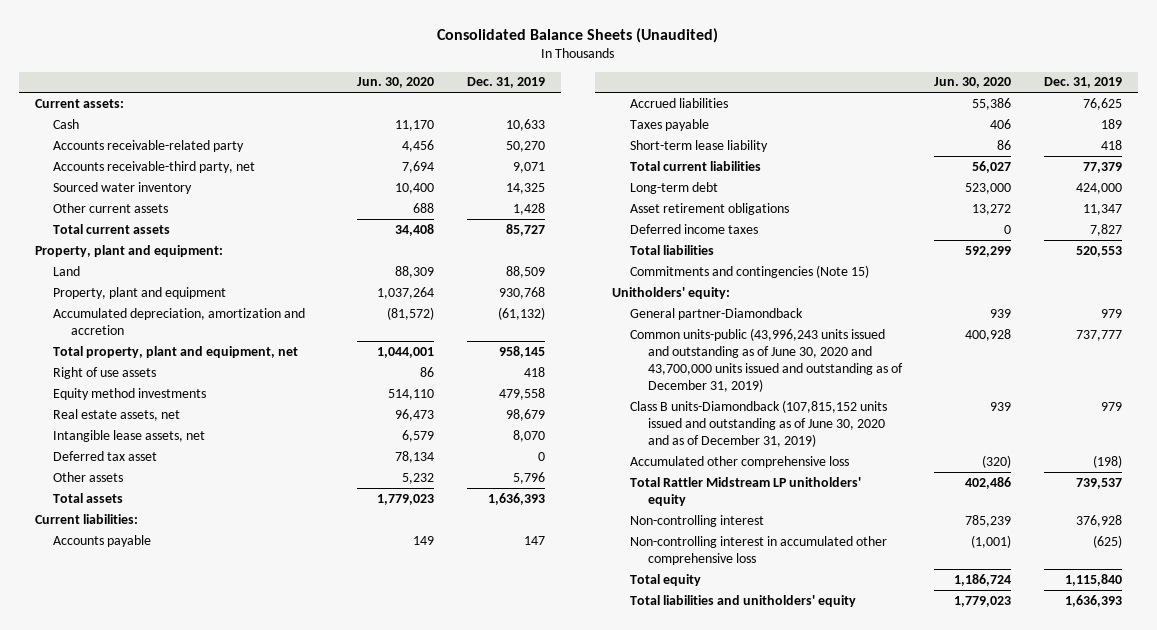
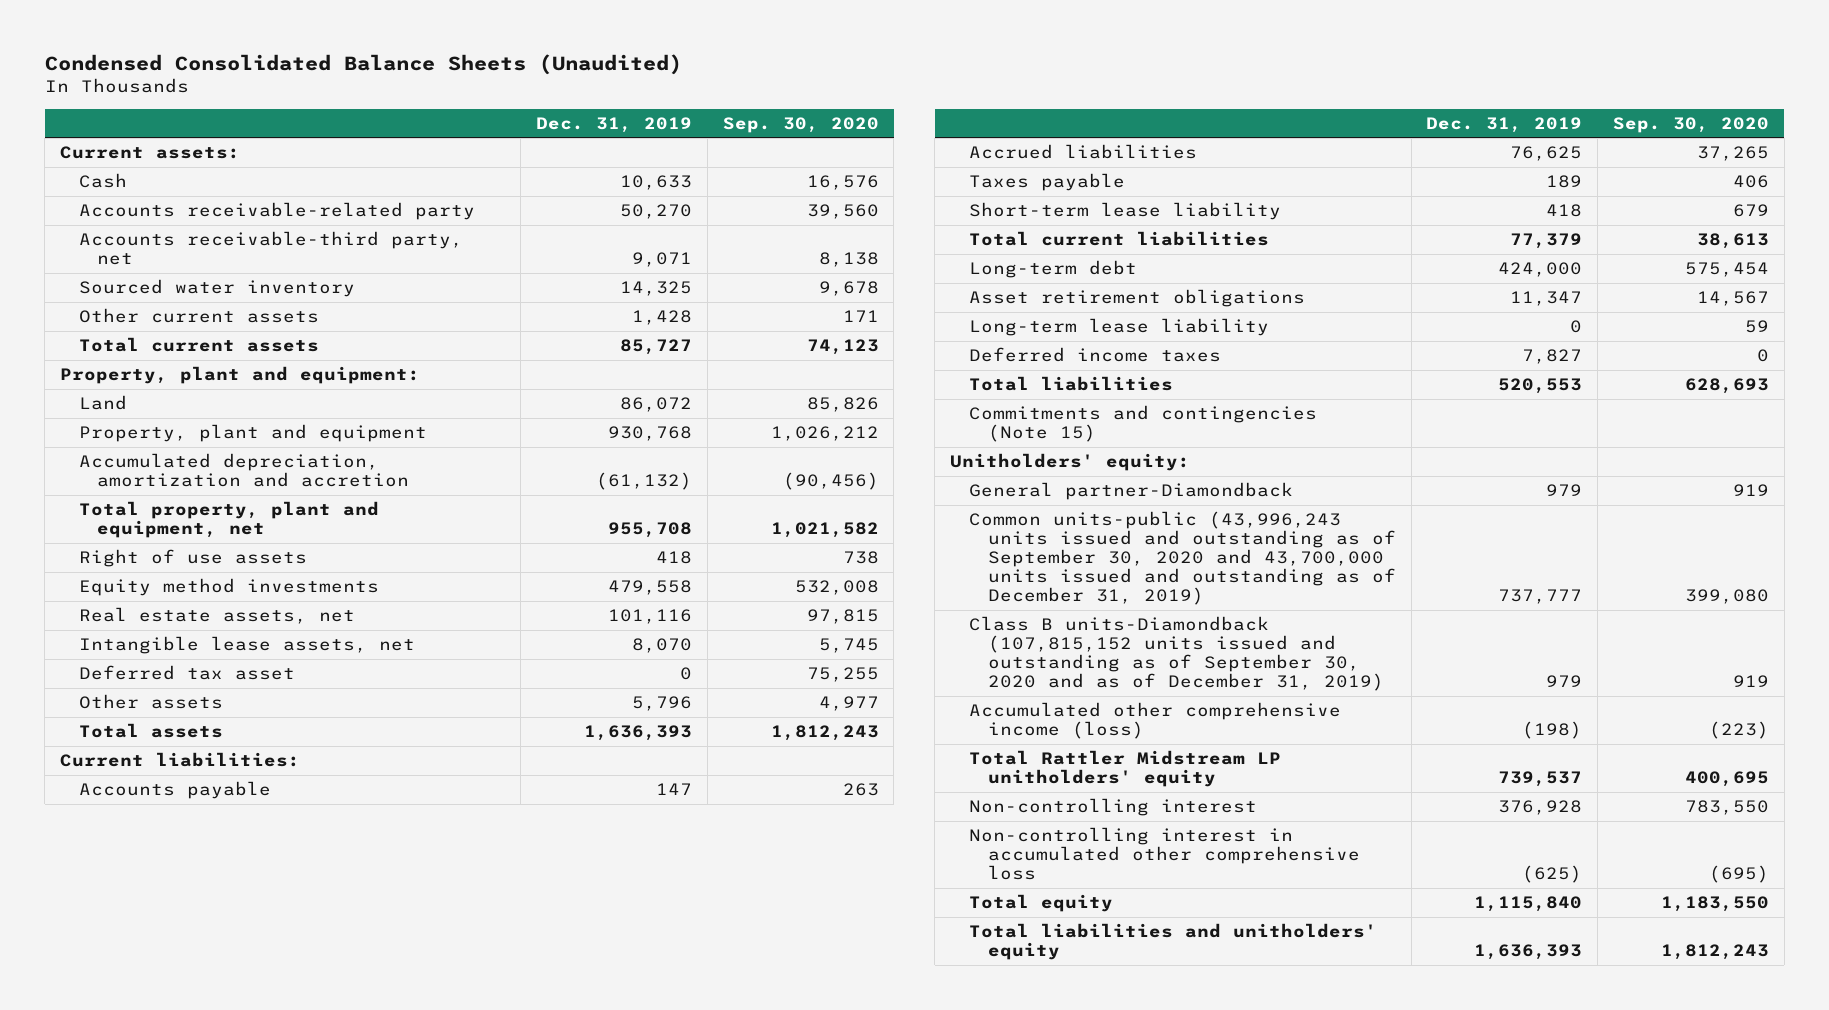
[437,27,719,43] Consolidated Balance Sheets (Unaudited) -> [44,54,682,76] Condensed Consolidated Balance Sheets (Unaudited)
[357,77,435,89] Jun. 30, 2020 -> none
none -> [722,116,879,133] Sep. 30, 2020
[506,265,546,278] 88,509 -> [619,397,692,413] 86,072
[499,345,546,358] 958,145 -> [607,522,692,539] 955,708
[506,408,546,421] 98,679 -> [607,609,692,625] 101,116
none -> [969,318,1270,337] Long-term lease liability
[629,327,903,392] Common units-public (43,996,243 units issued and outstanding as of June 30, 2020 and 43,700,000 units issued and outstanding as of December 31, 2019) -> [969,511,1396,606] Common units-public (43,996,243 units issued and outstanding as of September 30, 2020 and 43,700,000 units issued and outstanding as of December 31, 2019)
[629,399,887,447] Class B units-Diamondback (107,815,152 units issued and outstanding as of June 30, 2020 and as of December 31, 2019) -> [969,616,1384,692] Class B units-Diamondback (107,815,152 units issued and outstanding as of September 30, 2020 and as of December 31, 2019)
[629,455,849,468] Accumulated other comprehensive loss -> [969,702,1342,740] Accumulated other comprehensive income (loss)

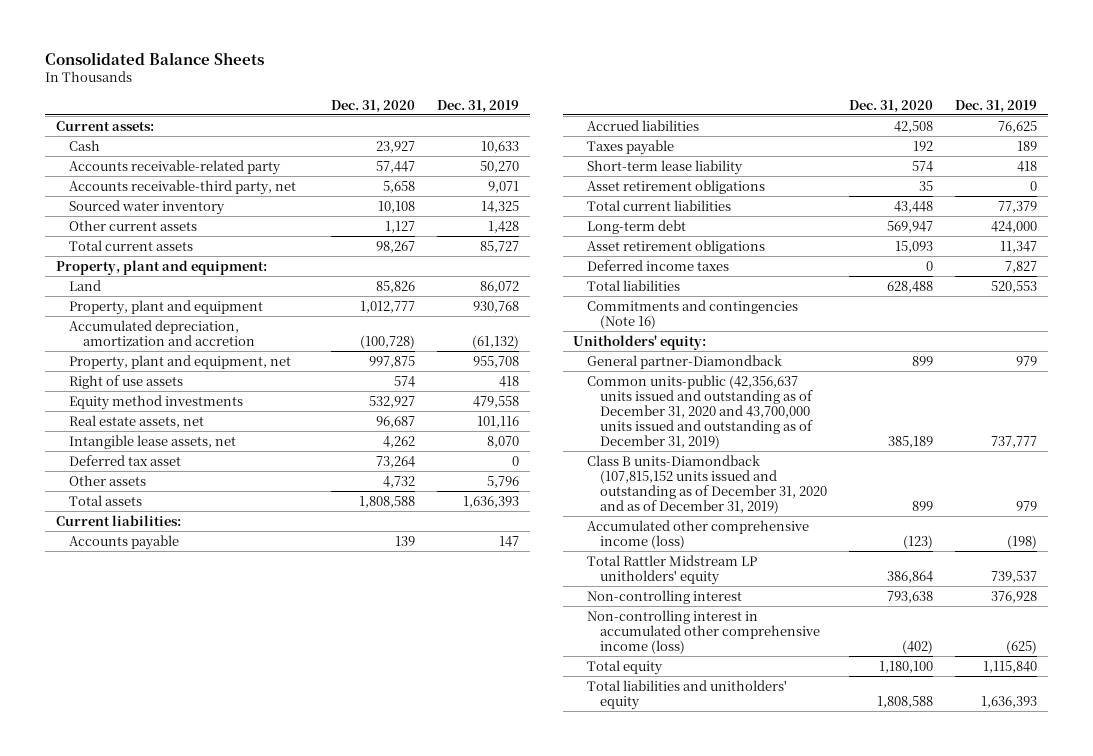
[44,54,682,76] Condensed Consolidated Balance Sheets (Unaudited) -> [44,51,264,65] Consolidated Balance Sheets
[722,116,879,133] Sep. 30, 2020 -> none
none -> [331,99,416,113] Dec. 31, 2020
[78,501,379,539] Total property, plant and equipment, net -> [69,354,292,370] Property, plant and equipment, net
none -> [586,179,765,194] Asset retirement obligations
[969,318,1270,337] Long-term lease liability -> none
[969,405,1318,443] Commitments and contingencies (Note 15) -> [586,299,798,329] Commitments and contingencies (Note 16)
[969,511,1396,606] Common units-public (43,996,243 units issued and outstanding as of September 30, 2020 and 43,700,000 units issued and outstanding as of December 31, 2019) -> [586,374,814,449] Common units-public (42,356,637 units issued and outstanding as of December 31, 2020 and 43,700,000 units issued and outstanding as of December 31, 2019)
[969,616,1384,692] Class B units-Diamondback (107,815,152 units issued and outstanding as of September 30, 2020 and as of December 31, 2019) -> [586,454,828,514] Class B units-Diamondback (107,815,152 units issued and outstanding as of December 31, 2020 and as of December 31, 2019)
[969,827,1360,881] Non-controlling interest in accumulated other comprehensive loss -> [586,609,821,654] Non-controlling interest in accumulated other comprehensive income (loss)

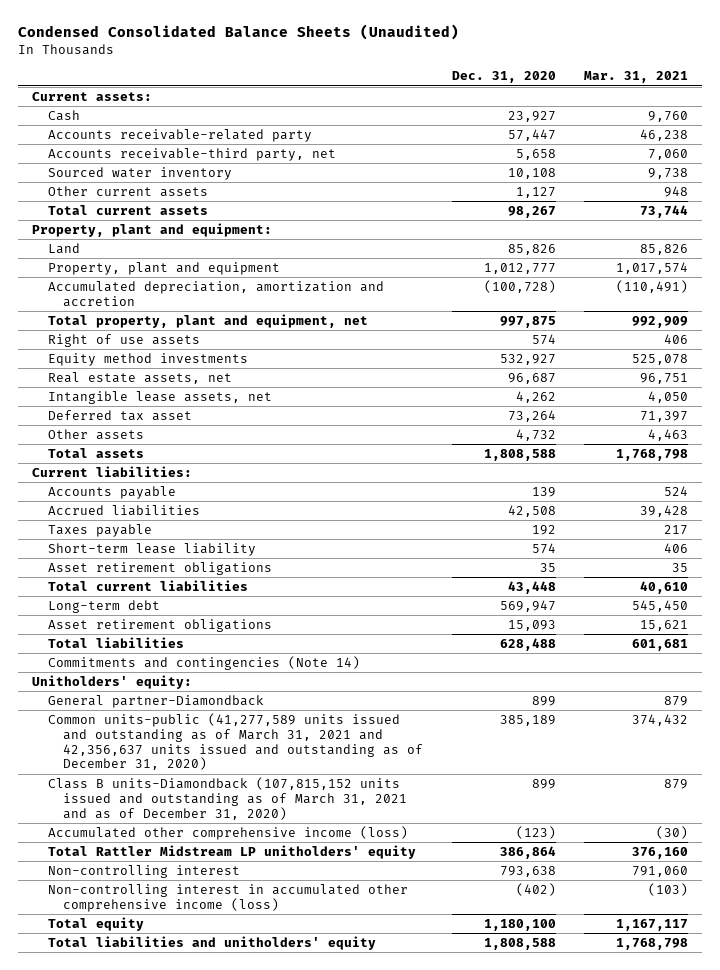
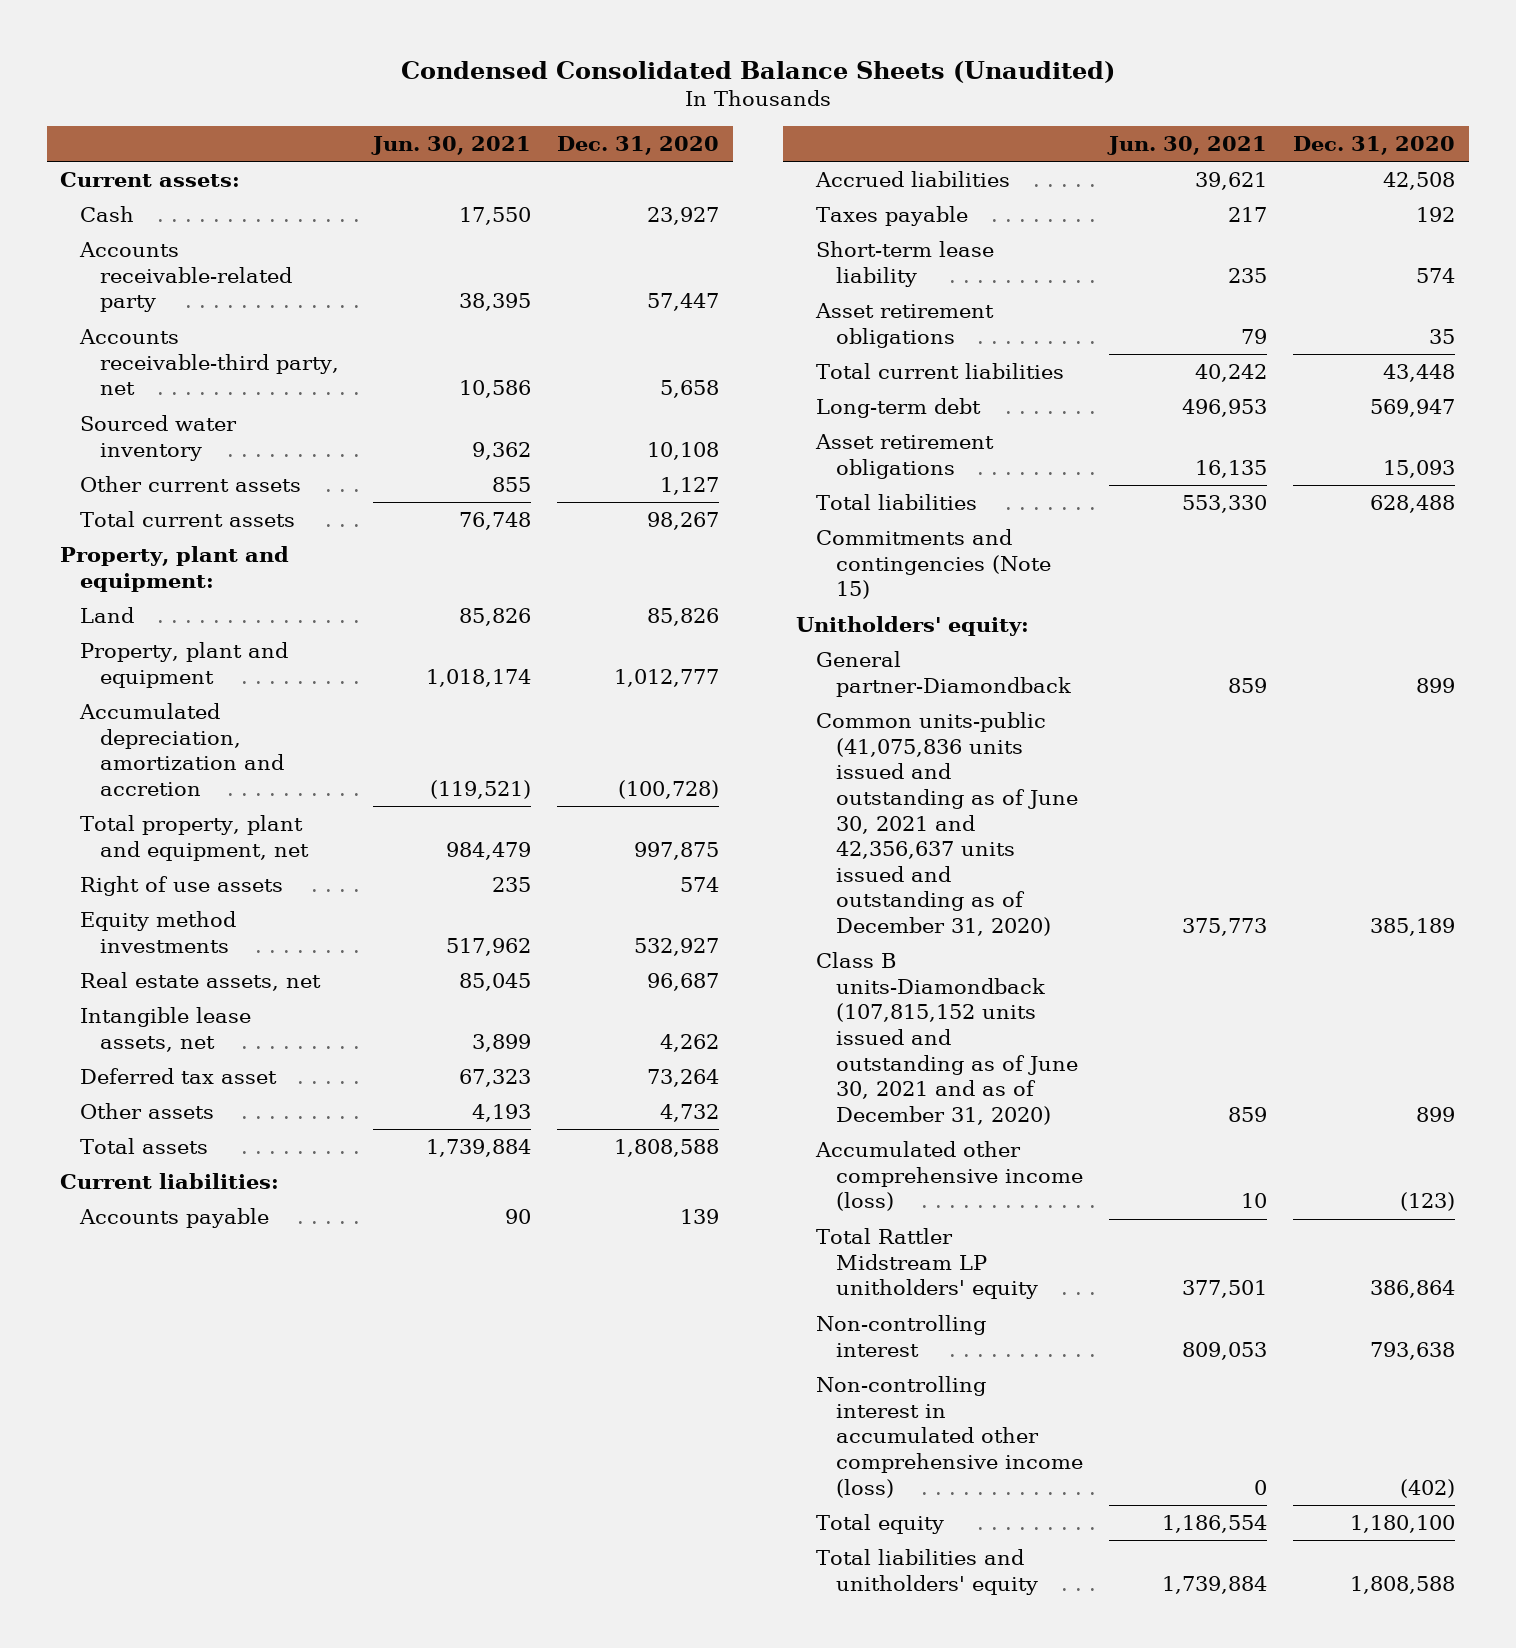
[583,71,688,84] Mar. 31, 2021 -> none
none -> [371,136,532,156] Jun. 30, 2021
[47,656,360,671] Commitments and contingencies (Note 14) -> [816,529,1052,600] Commitments and contingencies (Note 15)
[47,713,424,771] Common units-public (41,277,589 units issued and outstanding as of March 31, 2021 and 42,356,637 units issued and outstanding as of December 31, 2020) -> [816,712,1079,936] Common units-public (41,075,836 units issued and outstanding as of June 30, 2021 and 42,356,637 units issued and outstanding as of December 31, 2020)
[47,777,408,820] Class B units-Diamondback (107,815,152 units issued and outstanding as of March 31, 2021 and as of December 31, 2020) -> [816,952,1079,1125] Class B units-Diamondback (107,815,152 units issued and outstanding as of June 30, 2021 and as of December 31, 2020)

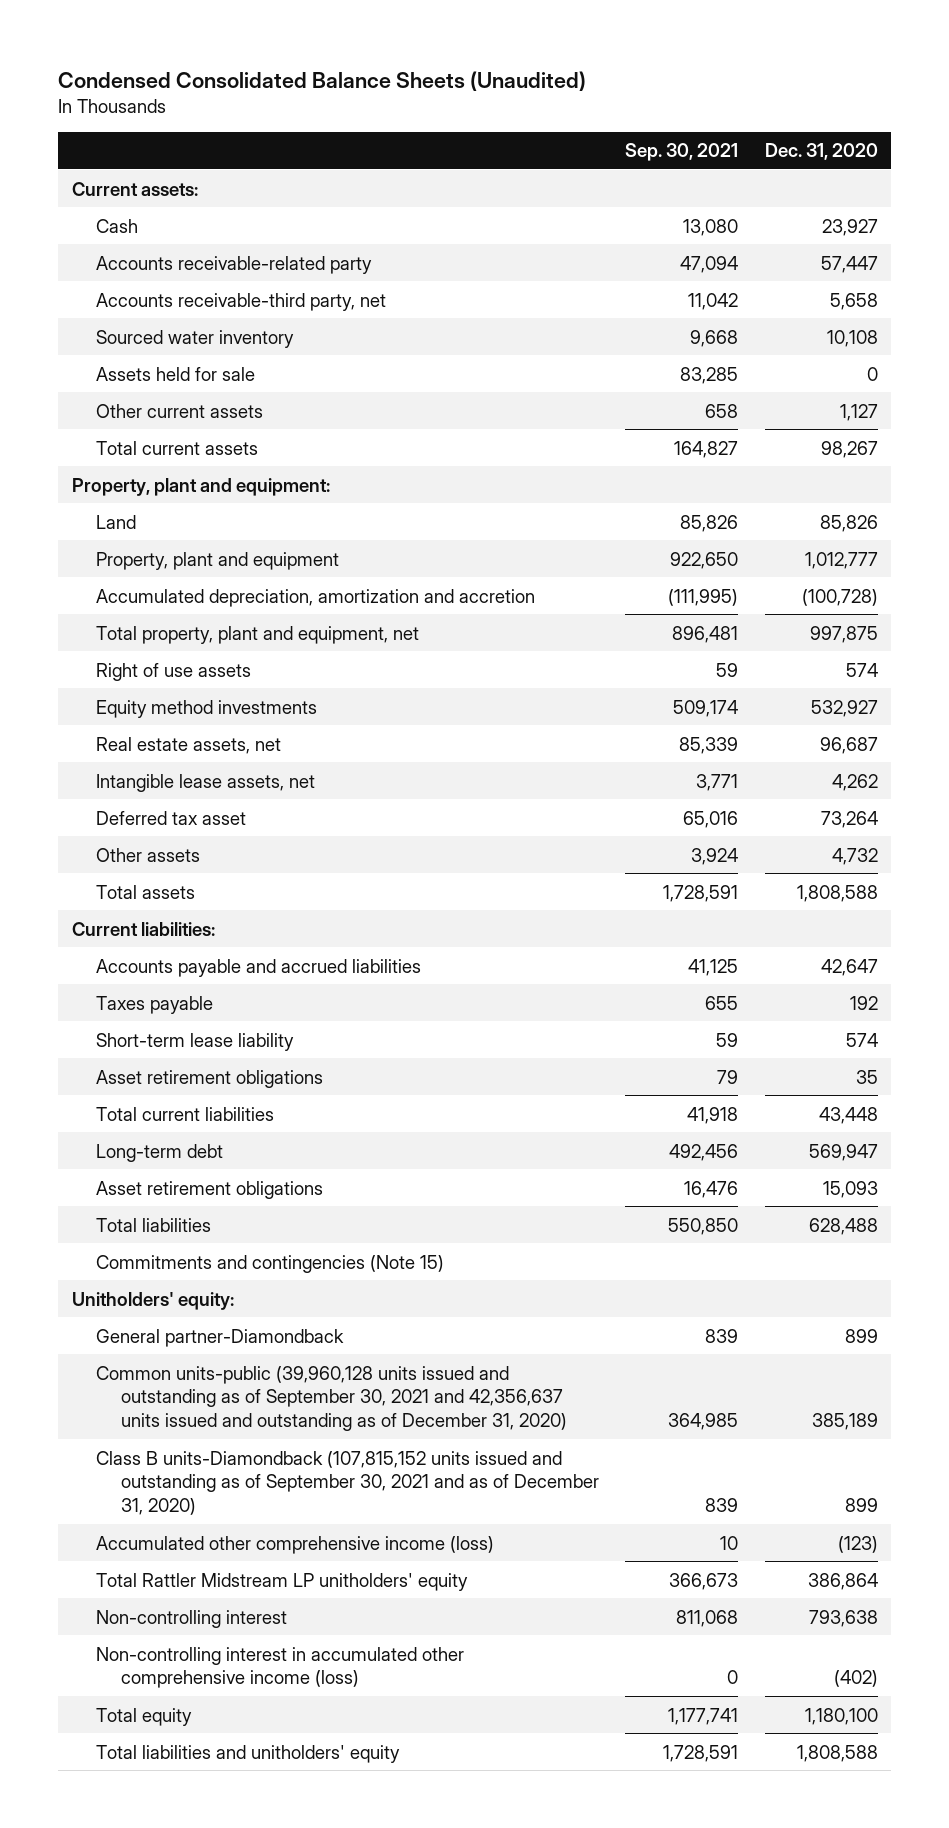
[371,136,532,156] Jun. 30, 2021 -> none
none -> [625,143,739,162] Sep. 30, 2021
none -> [96,366,256,381] Assets held for sale
[79,1208,270,1229] Accounts payable -> none
[815,171,1011,188] Accrued liabilities -> none
none -> [96,958,422,977] Accounts payable and accrued liabilities
[816,712,1079,936] Common units-public (41,075,836 units issued and outstanding as of June 30, 2021 and 42,356,637 units issued and outstanding as of December 31, 2020) -> [96,1365,567,1431] Common units-public (39,960,128 units issued and outstanding as of September 30, 2021 and 42,356,637 units issued and outstanding as of December 31, 2020)
[816,952,1079,1125] Class B units-Diamondback (107,815,152 units issued and outstanding as of June 30, 2021 and as of December 31, 2020) -> [96,1450,599,1515] Class B units-Diamondback (107,815,152 units issued and outstanding as of September 30, 2021 and as of December 31, 2020)

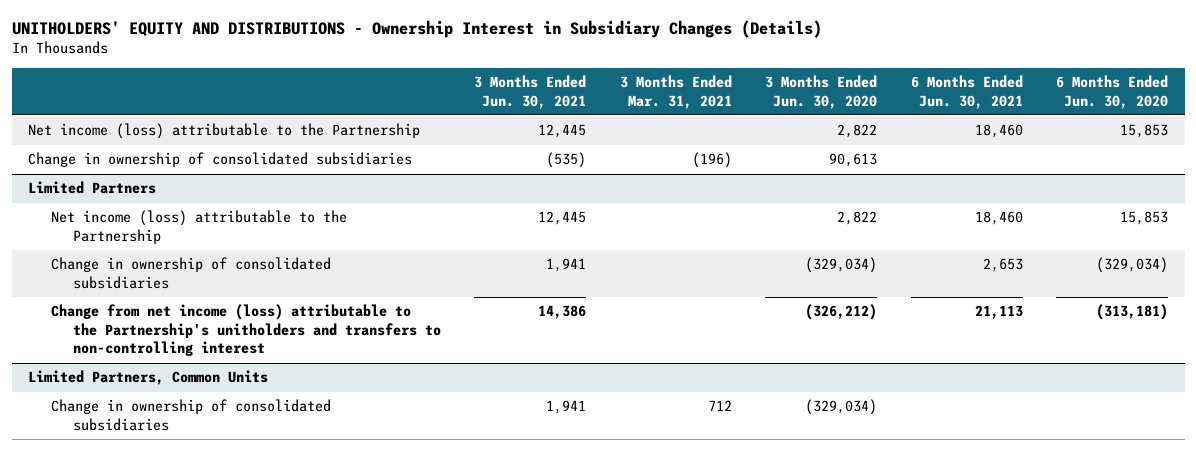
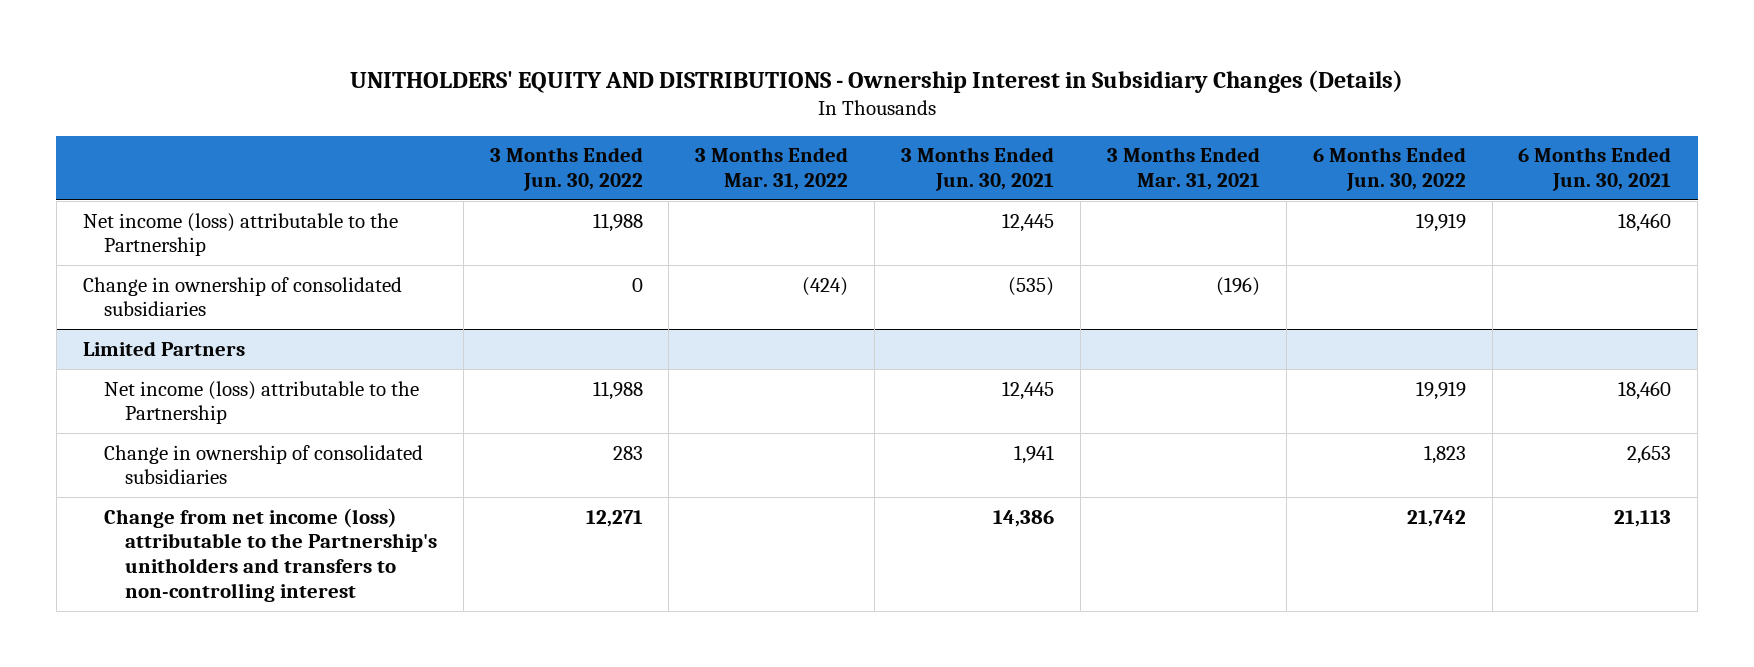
[765,75,878,109] 3 Months Ended Jun. 30, 2020 -> none
[1055,75,1168,109] 6 Months Ended Jun. 30, 2020 -> none
none -> [489,147,643,191] 3 Months Ended Jun. 30, 2022
none -> [695,147,849,190] 3 Months Ended Mar. 31, 2022
none -> [1312,147,1466,191] 6 Months Ended Jun. 30, 2022
[28,370,269,386] Limited Partners, Common Units -> none
[50,399,331,431] Change in ownership of consolidated subsidiaries -> none

